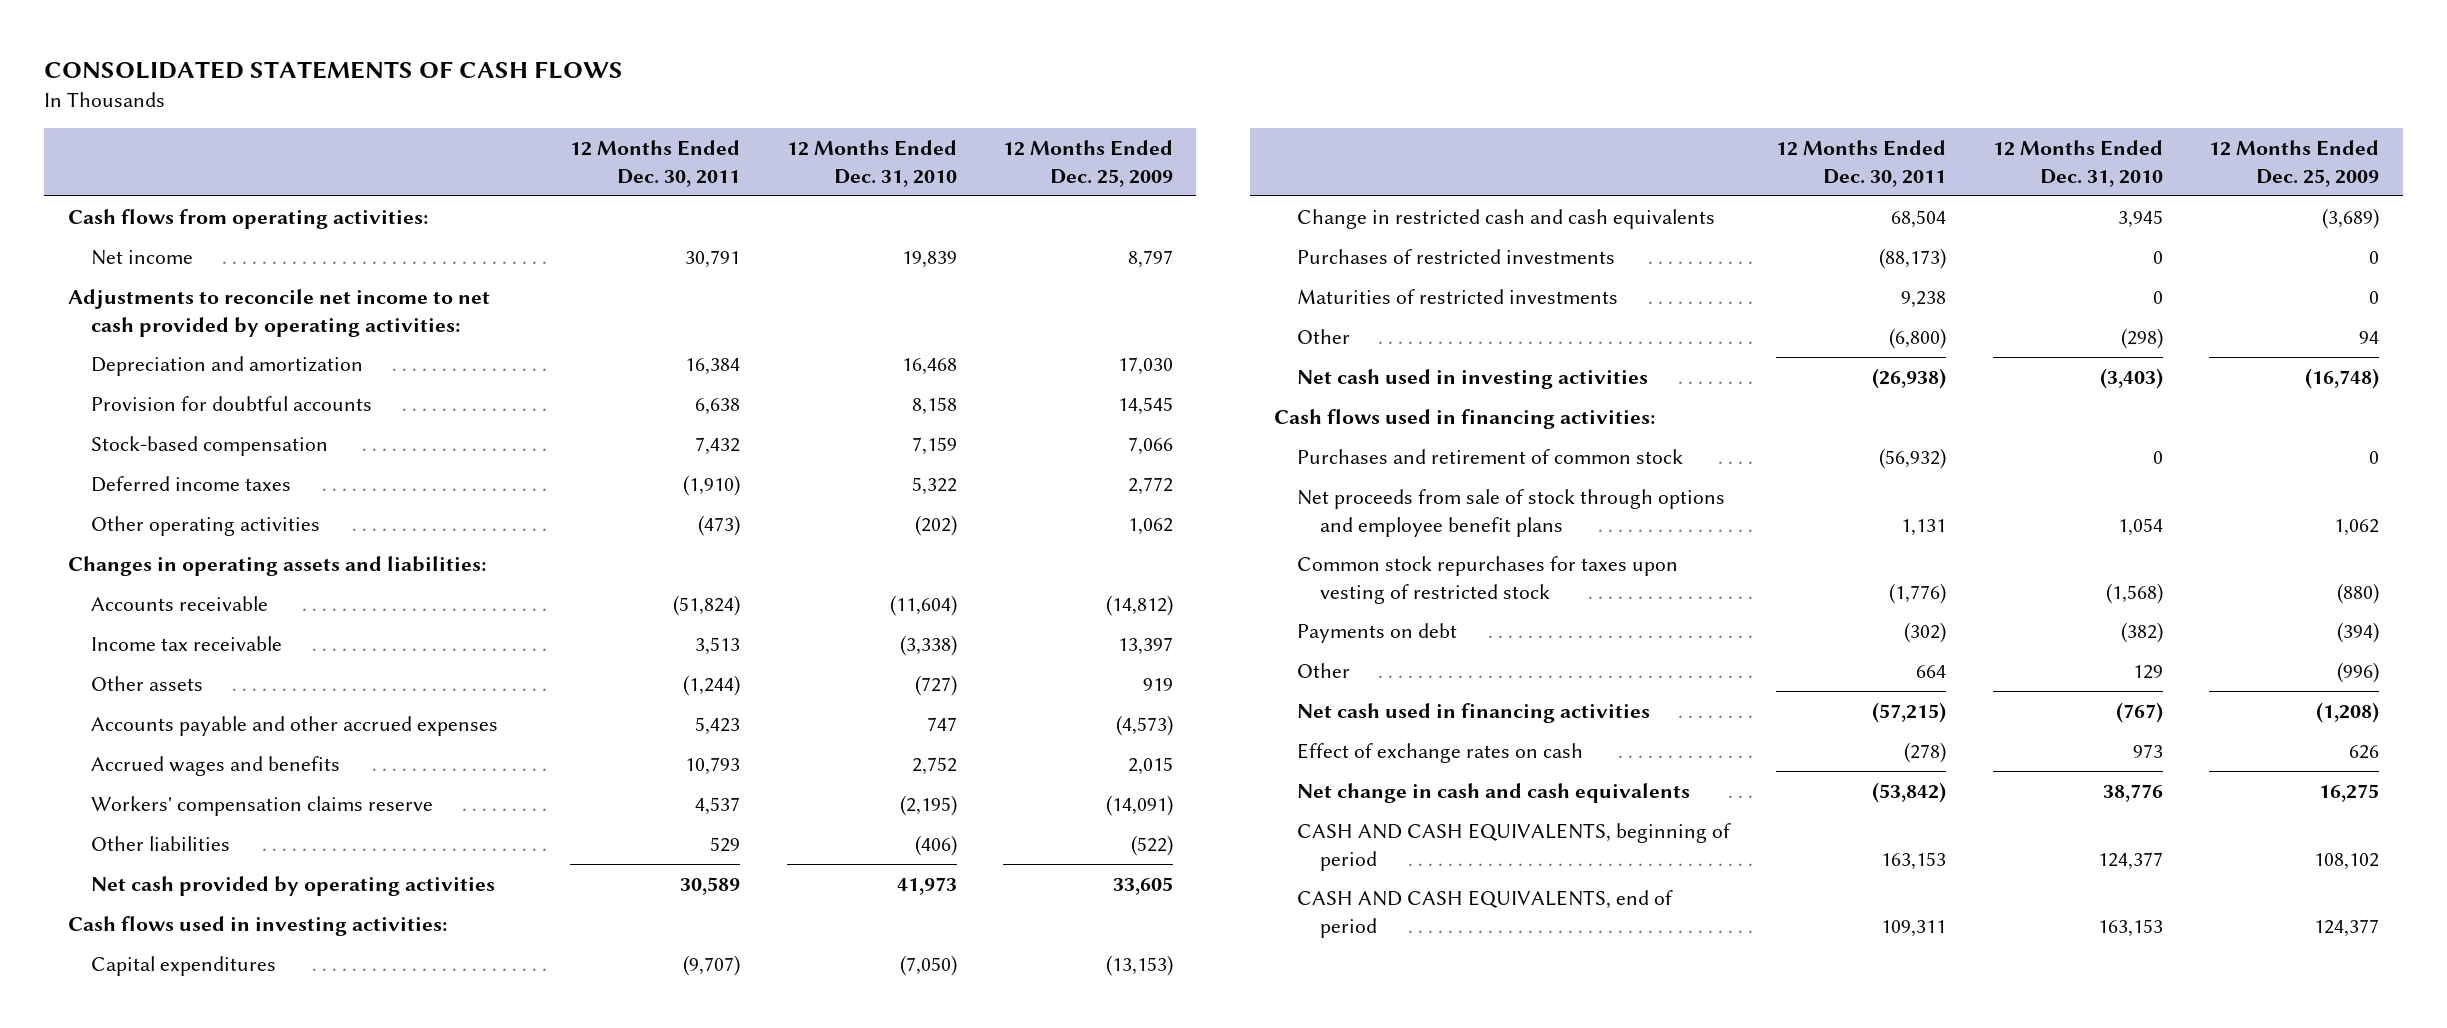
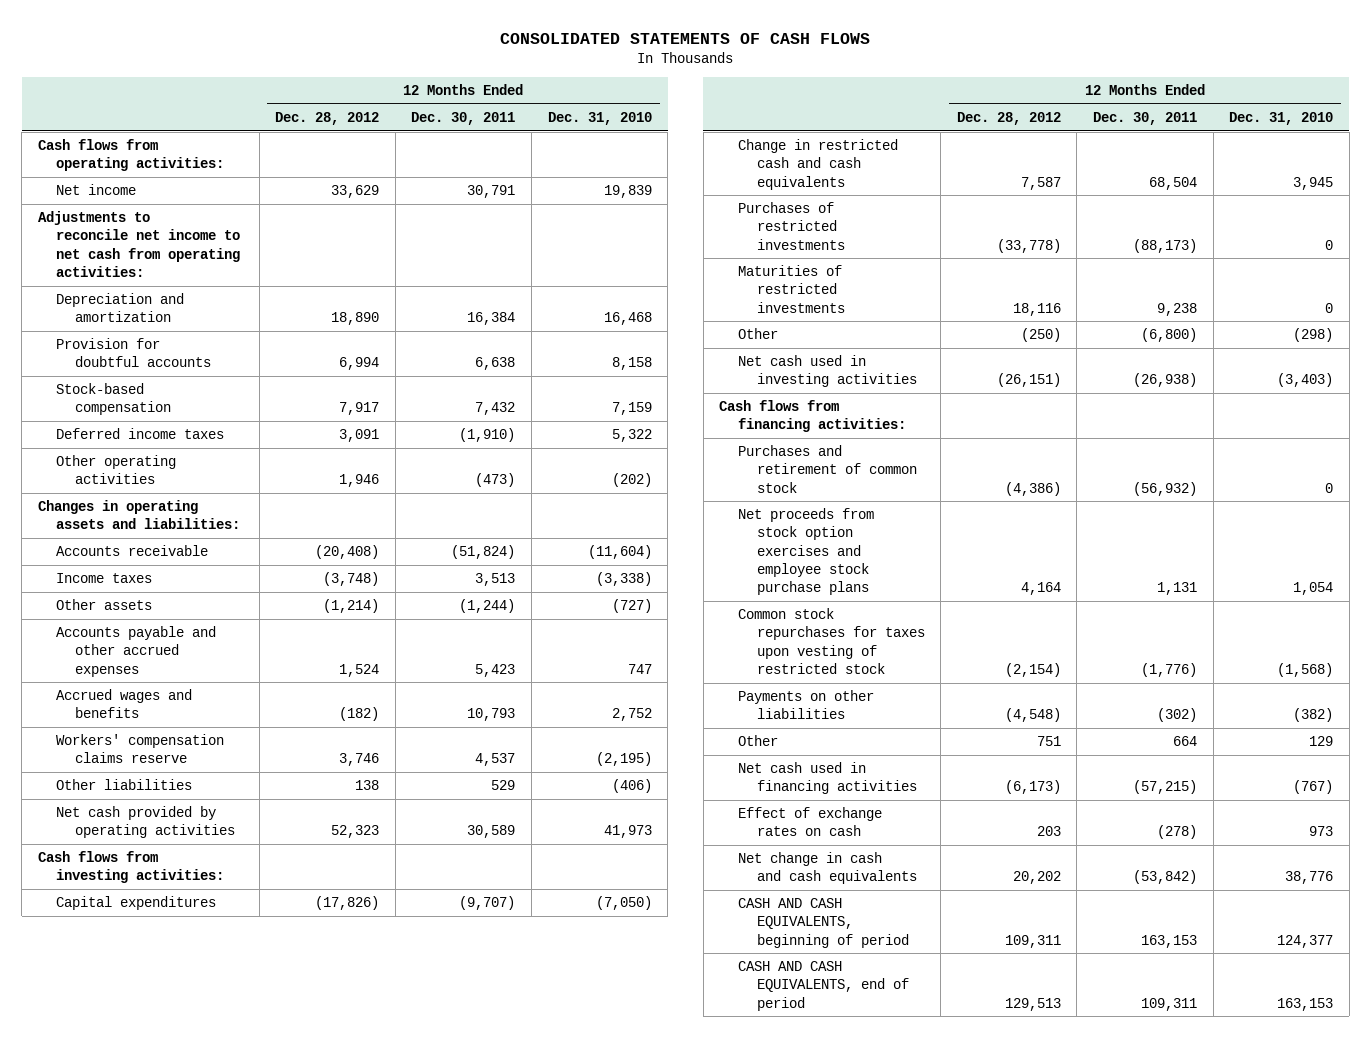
[1003,140,1174,187] 12 Months Ended Dec. 25, 2009 -> none
none -> [275,111,380,125] Dec. 28, 2012
[67,288,490,337] Adjustments to reconcile net income to net cash provided by operating activities: -> [37,211,241,277] Adjustments to reconcile net income to net cash from operating activities:
[90,635,282,651] Income tax receivable -> [56,573,153,584] Income taxes
[67,915,447,936] Cash flows used in investing activities: -> [37,851,225,884] Cash flows from investing activities:
[1273,408,1655,429] Cash flows used in financing activities: -> [719,400,906,433] Cash flows from financing activities:
[1296,488,1725,537] Net proceeds from sale of stock through options and employee benefit plans -> [737,508,874,596] Net proceeds from stock option exercises and employee stock purchase plans
[1296,622,1457,643] Payments on debt -> [737,690,874,720] Payments on other liabilities

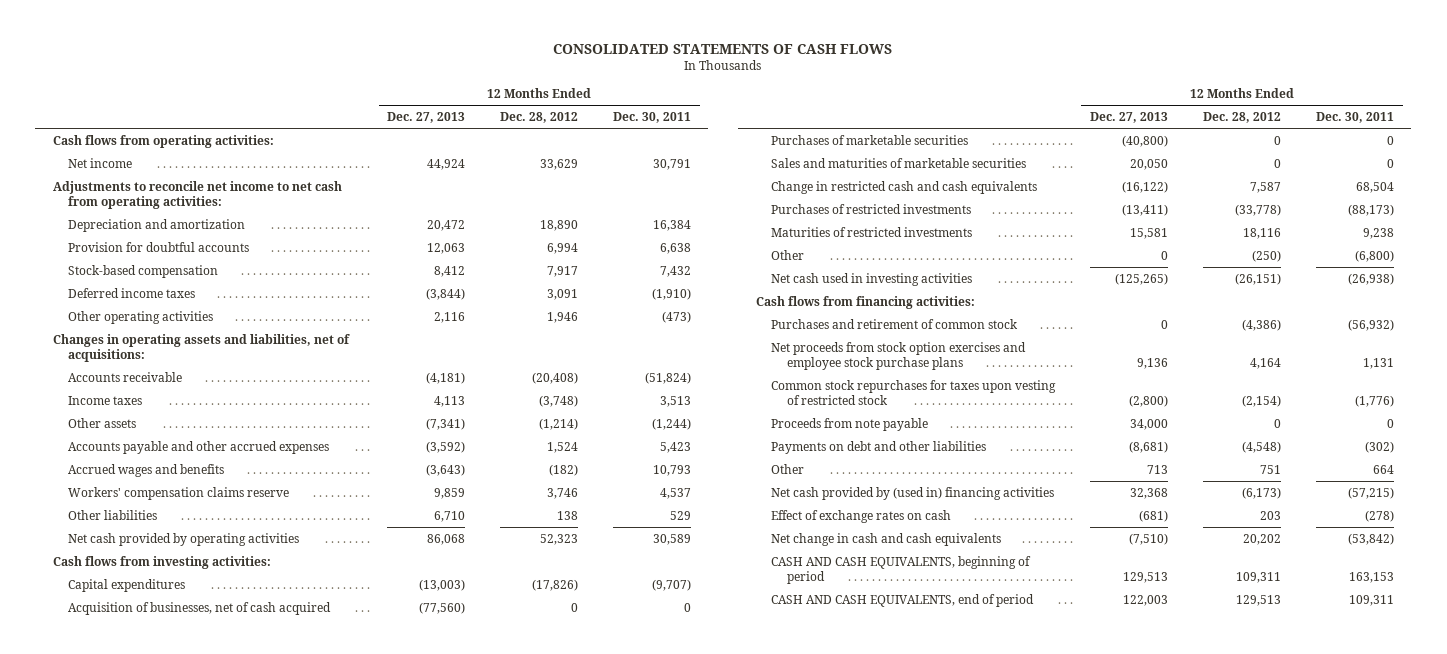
[547,111,652,125] Dec. 31, 2010 -> none
none -> [387,112,466,124] Dec. 27, 2013
[37,500,241,530] Changes in operating assets and liabilities: -> [52,333,350,362] Changes in operating assets and liabilities, net of acquisitions:
none -> [68,601,332,615] Acquisition of businesses, net of cash acquired
none -> [771,134,969,145] Purchases of marketable securities
none -> [771,157,1027,168] Sales and maturities of marketable securities
none -> [771,417,929,431] Proceeds from note payable
[737,690,874,720] Payments on other liabilities -> [771,440,987,454] Payments on debt and other liabilities
[737,762,917,795] Net cash used in financing activities -> [771,486,1055,500] Net cash provided by (used in) financing activities

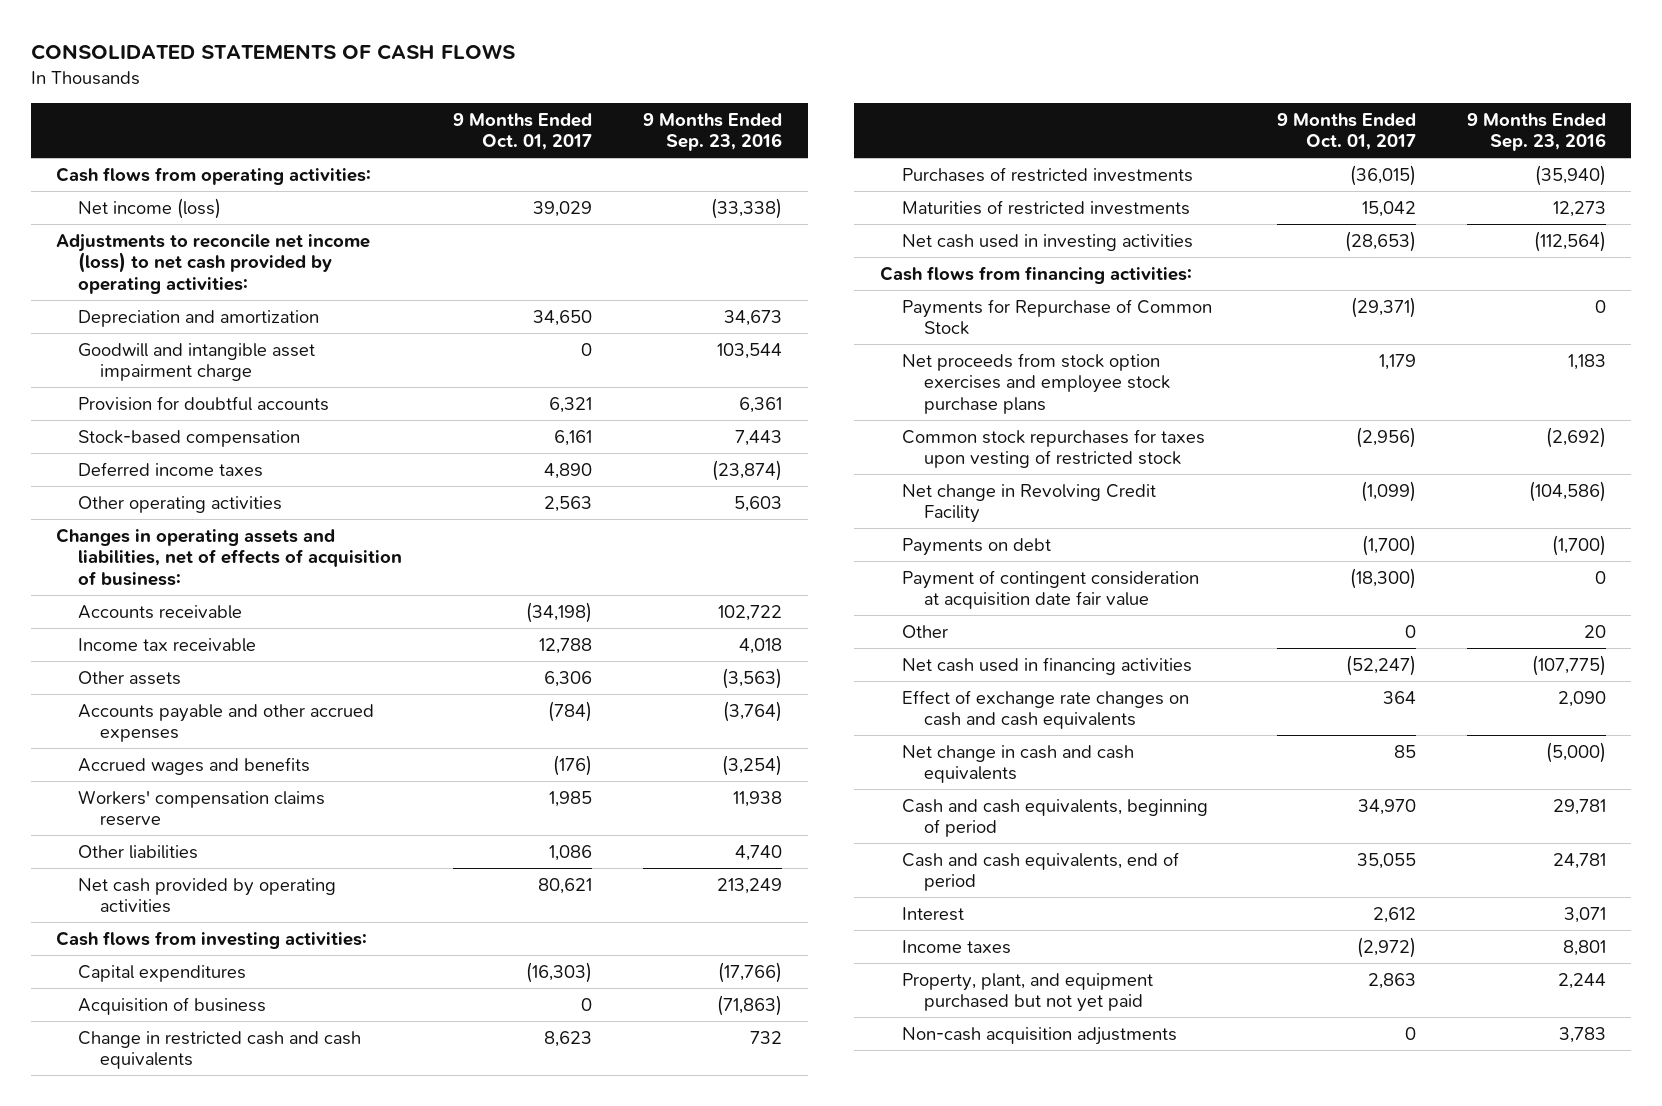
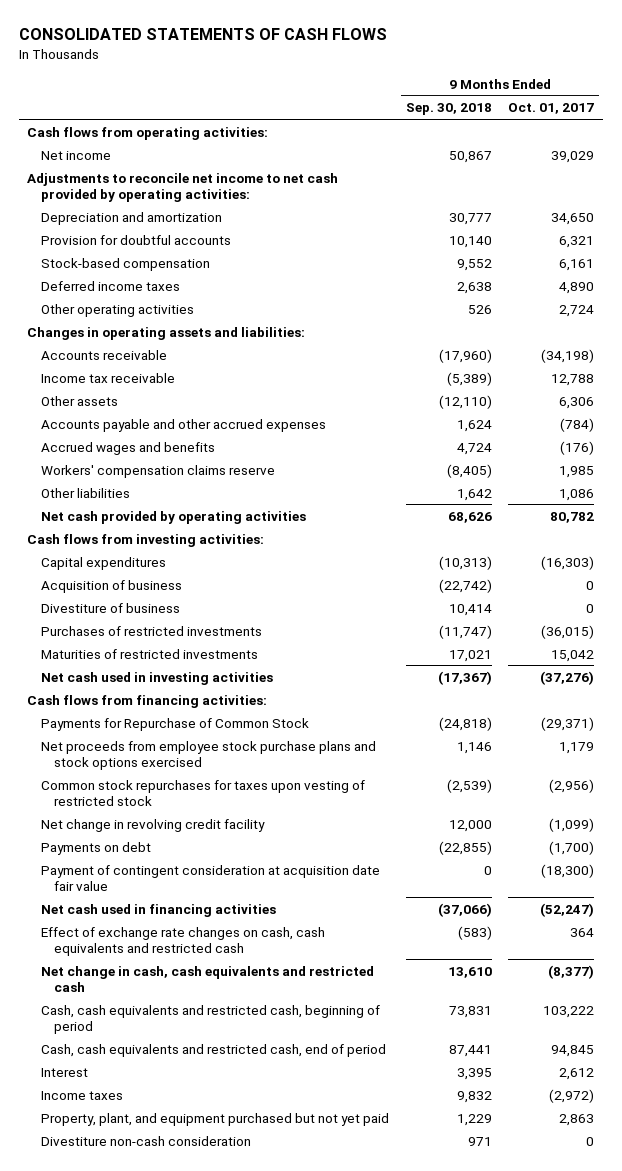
[643,112,783,151] 9 Months Ended Sep. 23, 2016 -> none
none -> [405,103,492,116] Sep. 30, 2018
[78,197,222,219] Net income (loss) -> [40,150,111,160] Net income
[56,233,371,294] Adjustments to reconcile net income (loss) to net cash provided by operating activities: -> [27,172,339,202] Adjustments to reconcile net income to net cash provided by operating activities:
[78,342,316,382] Goodwill and intangible asset impairment charge -> none
[544,495,593,512] 2,563 -> [559,304,595,317] 2,724
[56,527,403,586] Changes in operating assets and liabilities, net of effects of acquisition of business: -> [27,326,306,340] Changes in operating assets and liabilities:
[538,877,593,894] 80,621 -> [550,511,595,523] 80,782
[78,1030,362,1070] Change in restricted cash and cash equivalents -> none
none -> [40,602,180,613] Divestiture of business
[1344,230,1416,252] (28,653) -> [540,670,595,685] (37,276)
[901,352,1170,414] Net proceeds from stock option exercises and employee stock purchase plans -> [40,740,376,770] Net proceeds from employee stock purchase plans and stock options exercised
[901,483,1156,524] Net change in Revolving Credit Facility -> [40,818,265,832] Net change in revolving credit facility
[901,624,948,638] Other -> none
[901,689,1189,730] Effect of exchange rate changes on cash and cash equivalents -> [40,926,325,956] Effect of exchange rate changes on cash, cash equivalents and restricted cash
[901,744,1134,784] Net change in cash and cash equivalents -> [40,965,374,992] Net change in cash, cash equivalents and restricted cash
[1393,744,1416,758] 85 -> [548,964,595,979] (8,377)
[901,798,1208,838] Cash and cash equivalents, beginning of period -> [40,1004,380,1034] Cash, cash equivalents and restricted cash, beginning of period
[1357,798,1416,815] 34,970 -> [543,1005,595,1018] 103,222
[901,851,1179,892] Cash and cash equivalents, end of period -> [40,1043,386,1057] Cash, cash equivalents and restricted cash, end of period
[1356,852,1416,869] 35,055 -> [551,1044,595,1057] 94,845
[901,1026,1177,1045] Non-cash acquisition adjustments -> none
none -> [40,1135,251,1146] Divestiture non-cash consideration

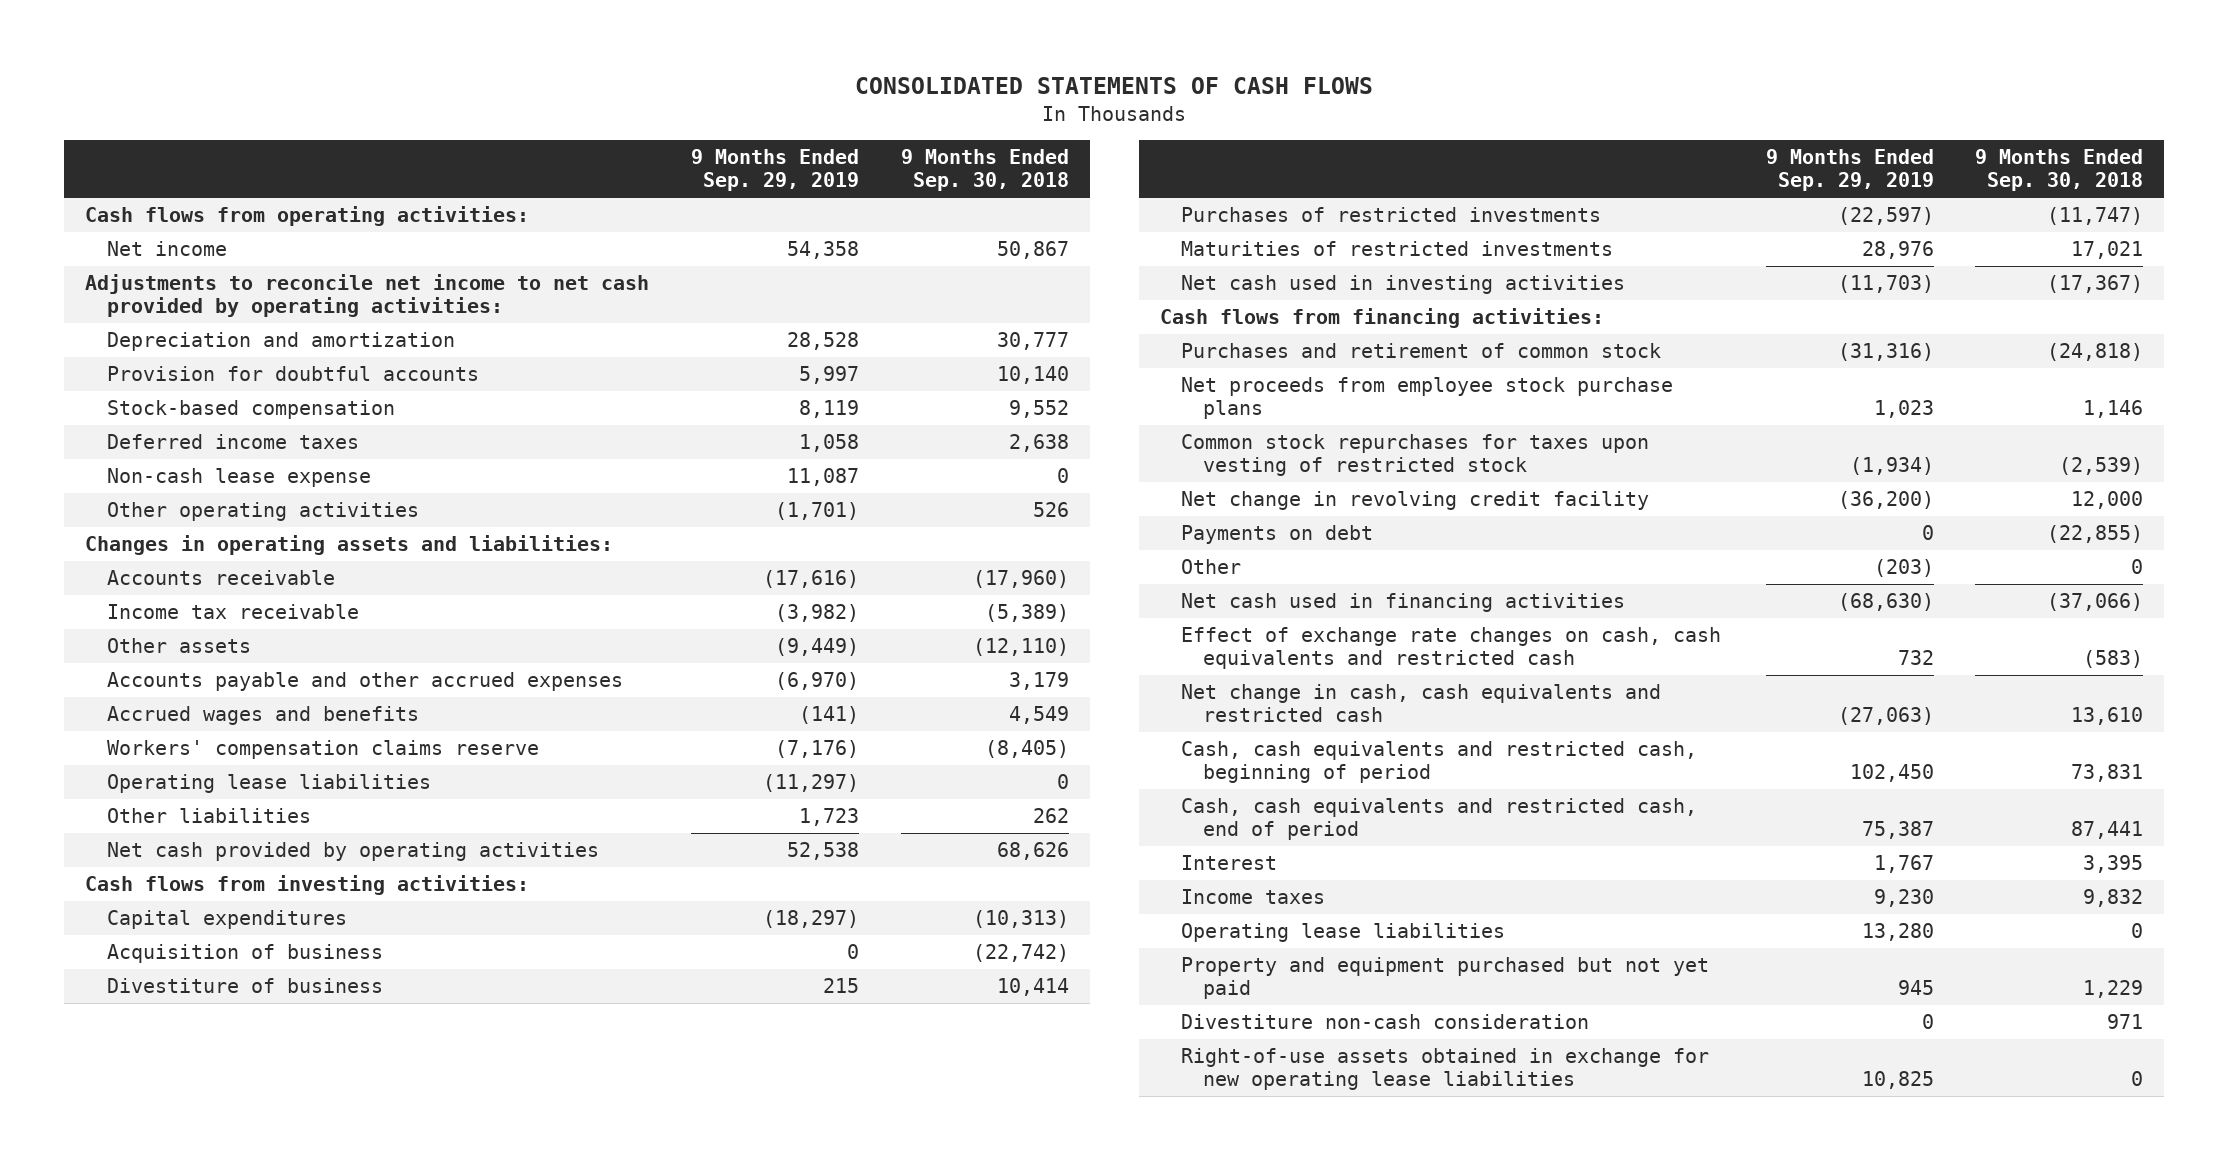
[508,103,595,115] Oct. 01, 2017 -> none
none -> [691,149,860,191] 9 Months Ended Sep. 29, 2019
none -> [106,468,371,488] Non-cash lease expense
[456,419,492,432] 1,624 -> [1009,672,1070,691] 3,179
[456,442,492,455] 4,724 -> [1009,706,1070,725] 4,549
none -> [106,774,431,794] Operating lease liabilities
[456,488,492,501] 1,642 -> [1033,808,1070,824] 262
[40,717,309,731] Payments for Repurchase of Common Stock -> [1181,343,1662,359] Purchases and retirement of common stock
[40,740,376,770] Net proceeds from employee stock purchase plans and stock options exercised -> [1181,377,1674,419] Net proceeds from employee stock purchase plans
[40,864,380,891] Payment of contingent consideration at acquisition date fair value -> none
none -> [1181,559,1242,575] Other
none -> [1181,923,1506,943] Operating lease liabilities
[40,1112,389,1126] Property, plant, and equipment purchased but not yet paid -> [1181,957,1710,999] Property and equipment purchased but not yet paid
none -> [1181,1048,1710,1090] Right-of-use assets obtained in exchange for new operating lease liabilities

